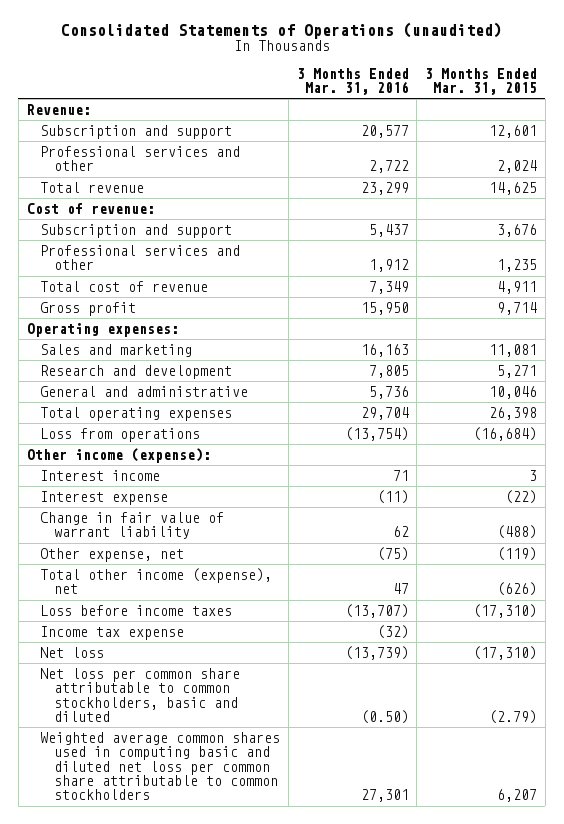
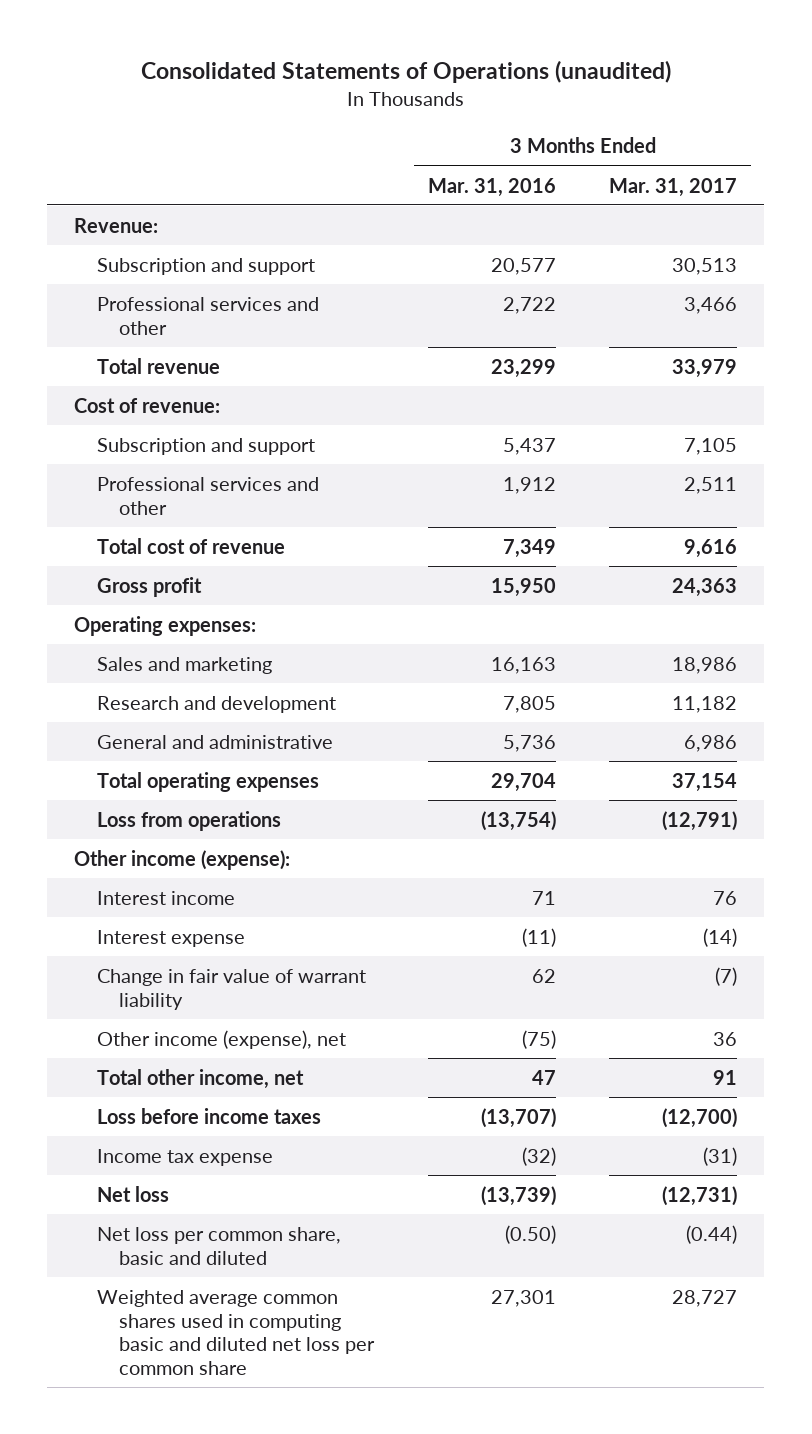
[424,67,537,95] 3 Months Ended Mar. 31, 2015 -> none
none -> [609,177,738,197] Mar. 31, 2017
[40,547,185,562] Other expense, net -> [96,1029,346,1049] Other income (expense), net
[40,567,273,595] Total other income (expense), net -> [96,1068,304,1089] Total other income, net
[40,667,241,722] Net loss per common share attributable to common stockholders, basic and diluted -> [96,1226,341,1265] Net loss per common share, basic and diluted
[40,731,281,801] Weighted average common shares used in computing basic and diluted net loss per common share attributable to common stockholders -> [96,1289,375,1375] Weighted average common shares used in computing basic and diluted net loss per common share

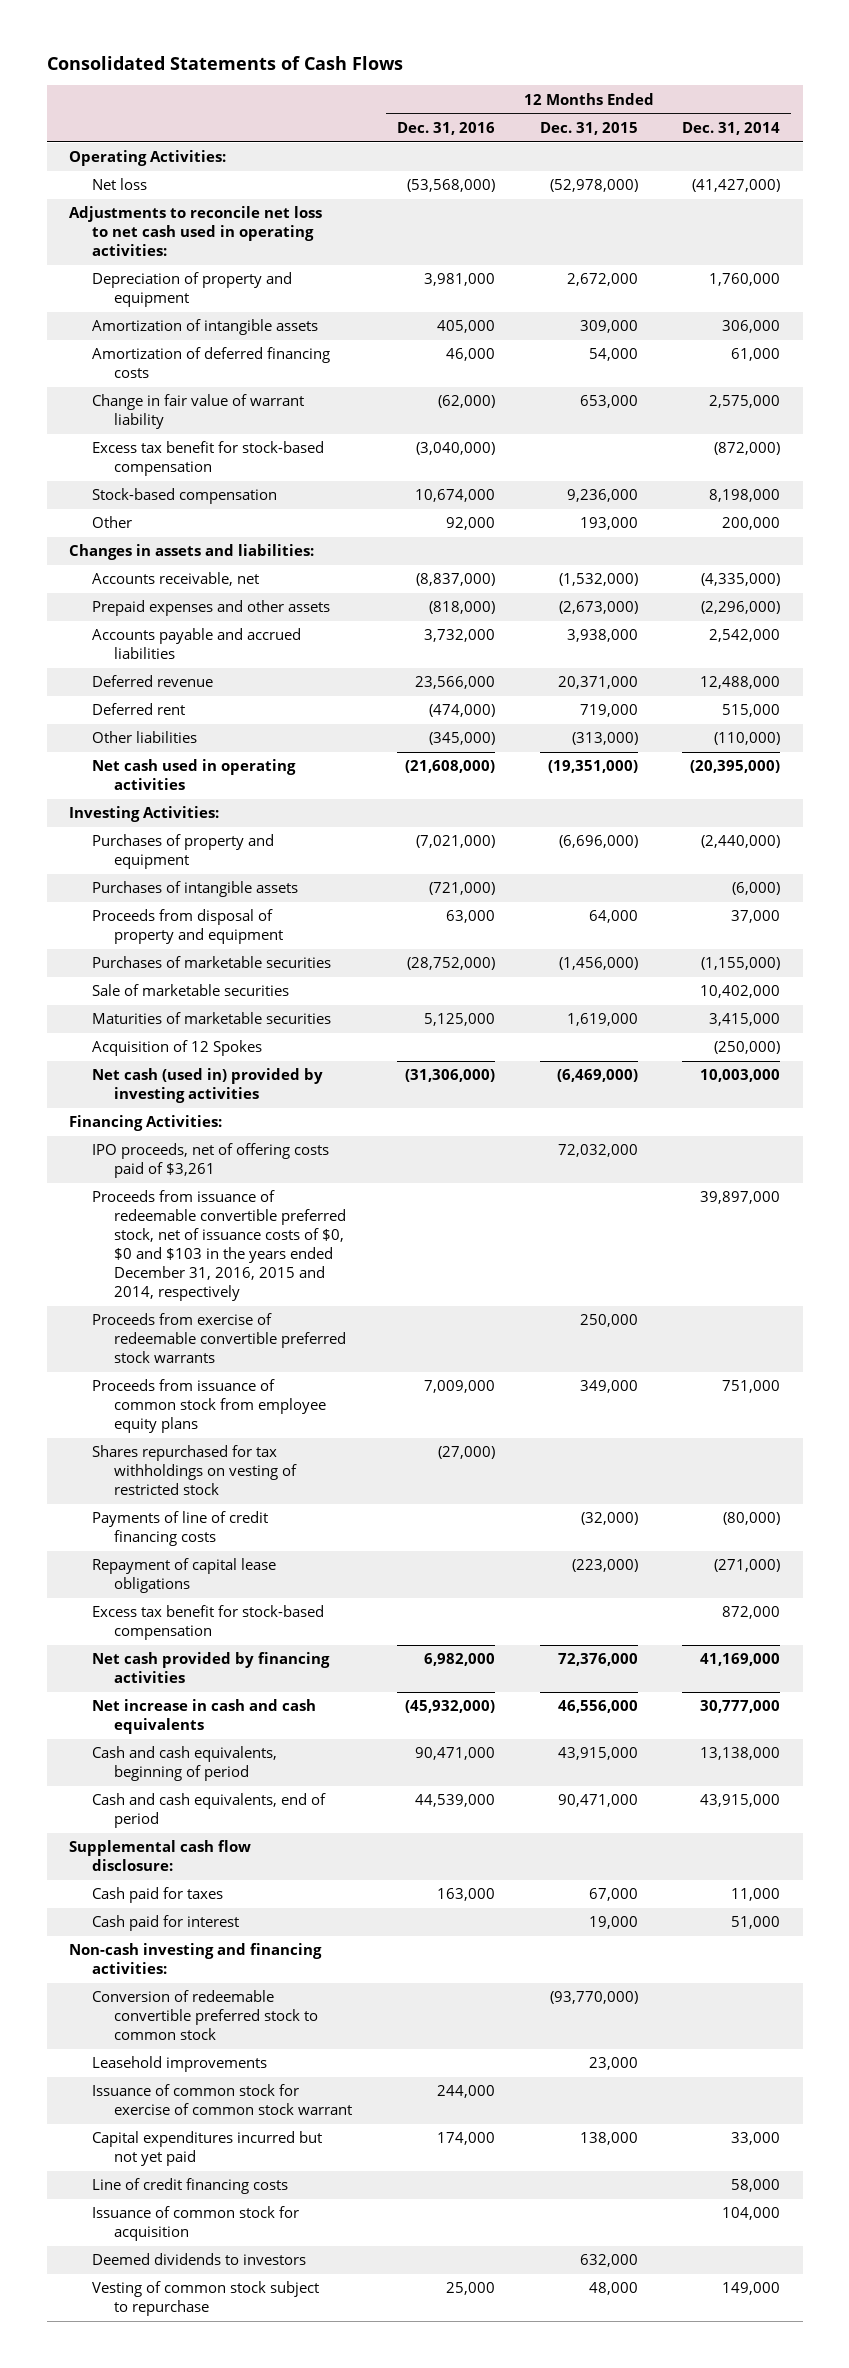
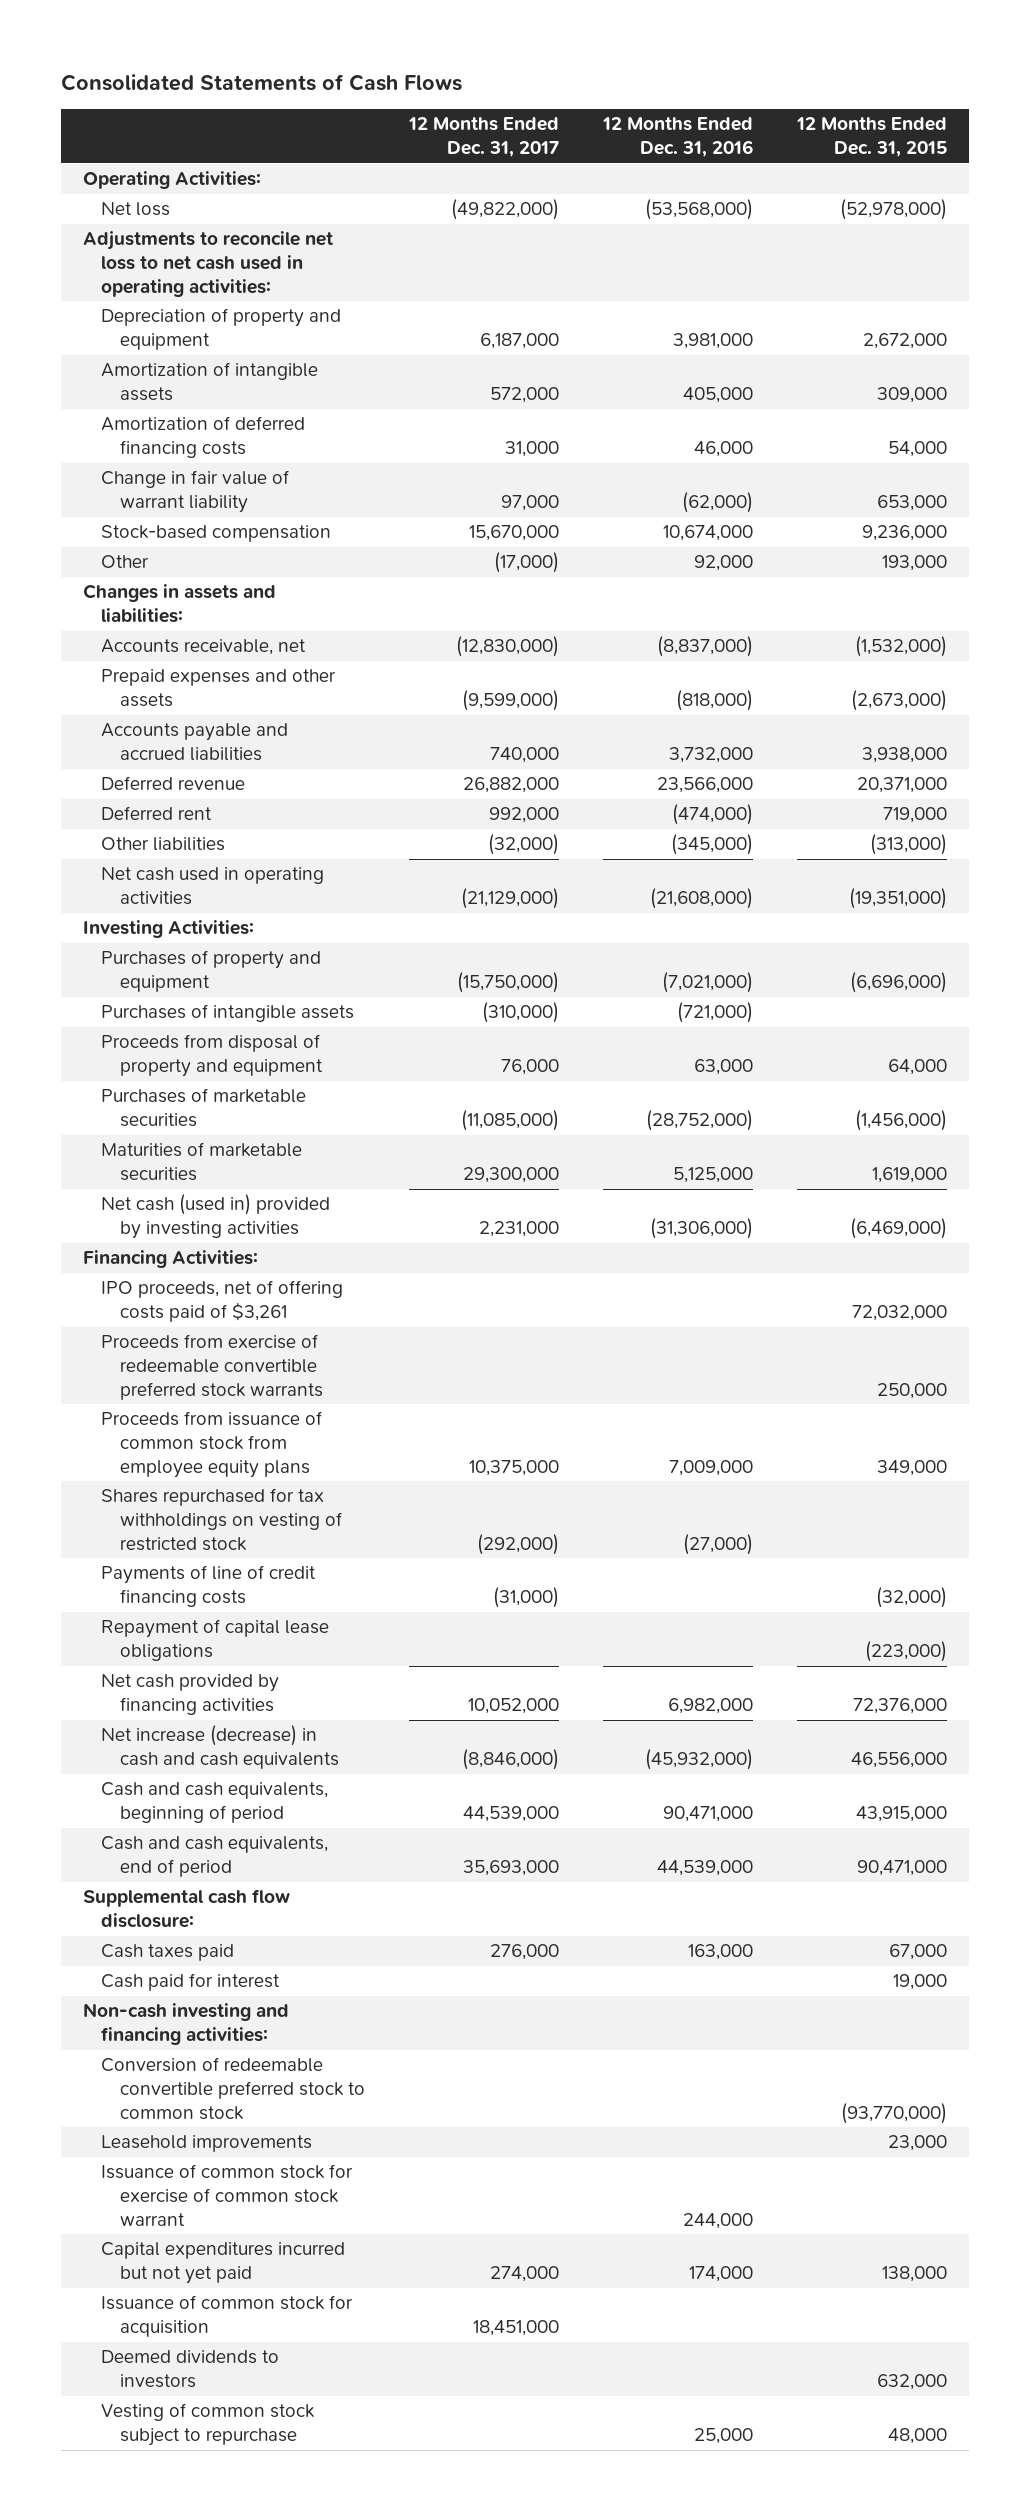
[682,121,781,135] Dec. 31, 2014 -> none
none -> [407,117,559,157] 12 Months Ended Dec. 31, 2017
[91,441,324,477] Excess tax benefit for stock-based compensation -> none
[91,984,289,997] Sale of marketable securities -> none
[91,1040,262,1057] Acquisition of 12 Spokes -> none
[91,1190,347,1302] Proceeds from issuance of redeemable convertible preferred stock, net of issuance costs of $0, $0 and $103 in the years ended December 31, 2016, 2015 and 2014, respectively -> none
[91,1605,324,1641] Excess tax benefit for stock-based compensation -> none
[91,1699,316,1735] Net increase in cash and cash equivalents -> [101,1725,339,1770] Net increase (decrease) in cash and cash equivalents
[91,1887,223,1904] Cash paid for taxes -> [101,1944,235,1962] Cash taxes paid
[91,2178,288,2195] Line of credit financing costs -> none

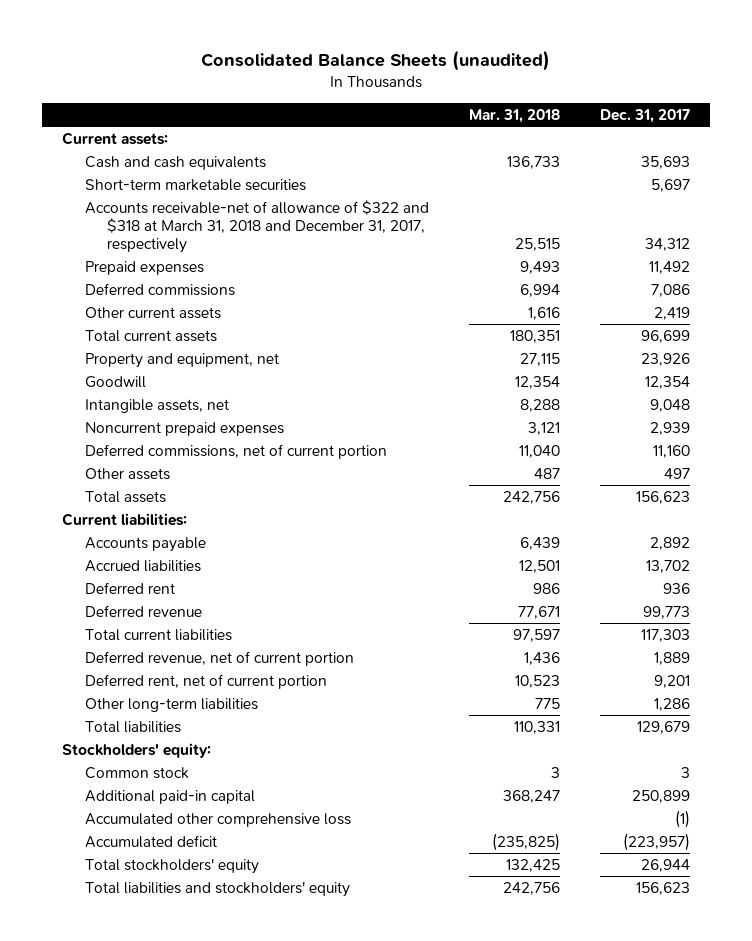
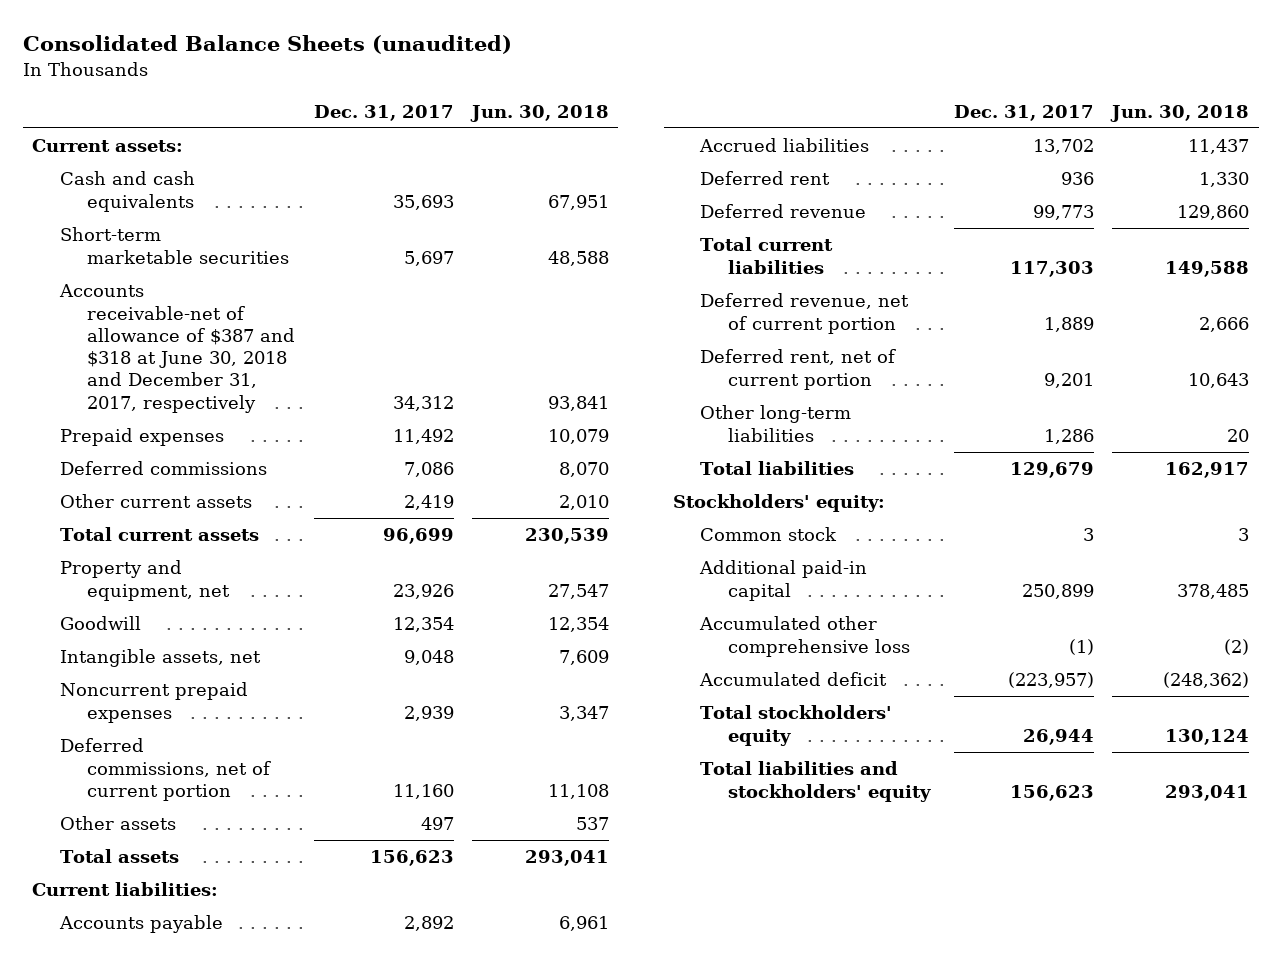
[468,108,560,123] Mar. 31, 2018 -> none
none -> [469,104,609,122] Jun. 30, 2018
[84,199,429,254] Accounts receivable-net of allowance of $322 and $318 at March 31, 2018 and December 31, 2017, respectively -> [58,284,296,413] Accounts receivable-net of allowance of $387 and $318 at June 30, 2018 and December 31, 2017, respectively

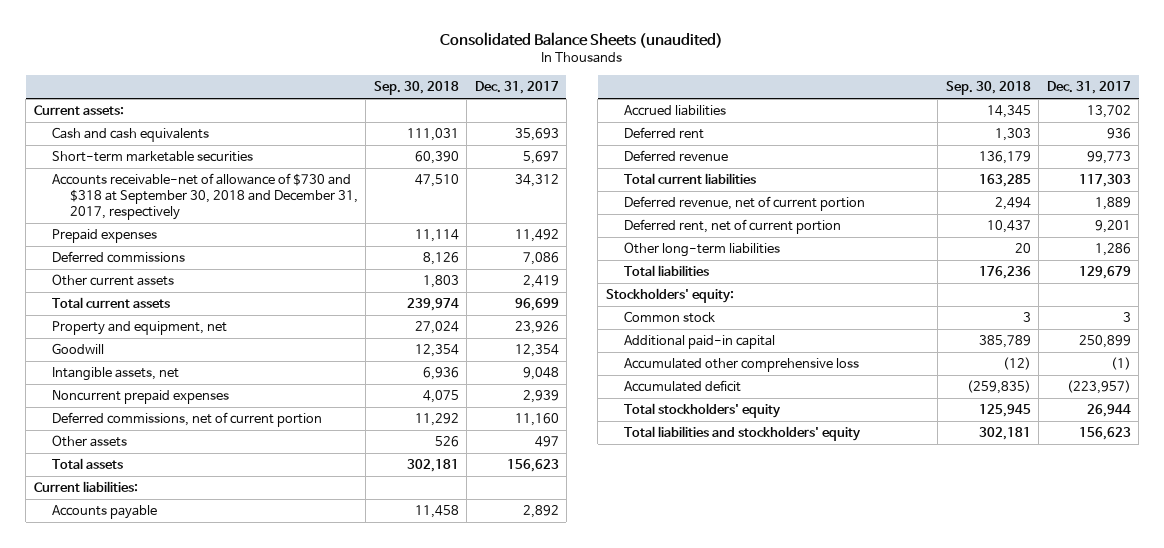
[469,104,609,122] Jun. 30, 2018 -> none
none -> [373,80,459,95] Sep. 30, 2018
[58,284,296,413] Accounts receivable-net of allowance of $387 and $318 at June 30, 2018 and December 31, 2017, respectively -> [51,173,358,220] Accounts receivable-net of allowance of $730 and $318 at September 30, 2018 and December 31, 2017, respectively

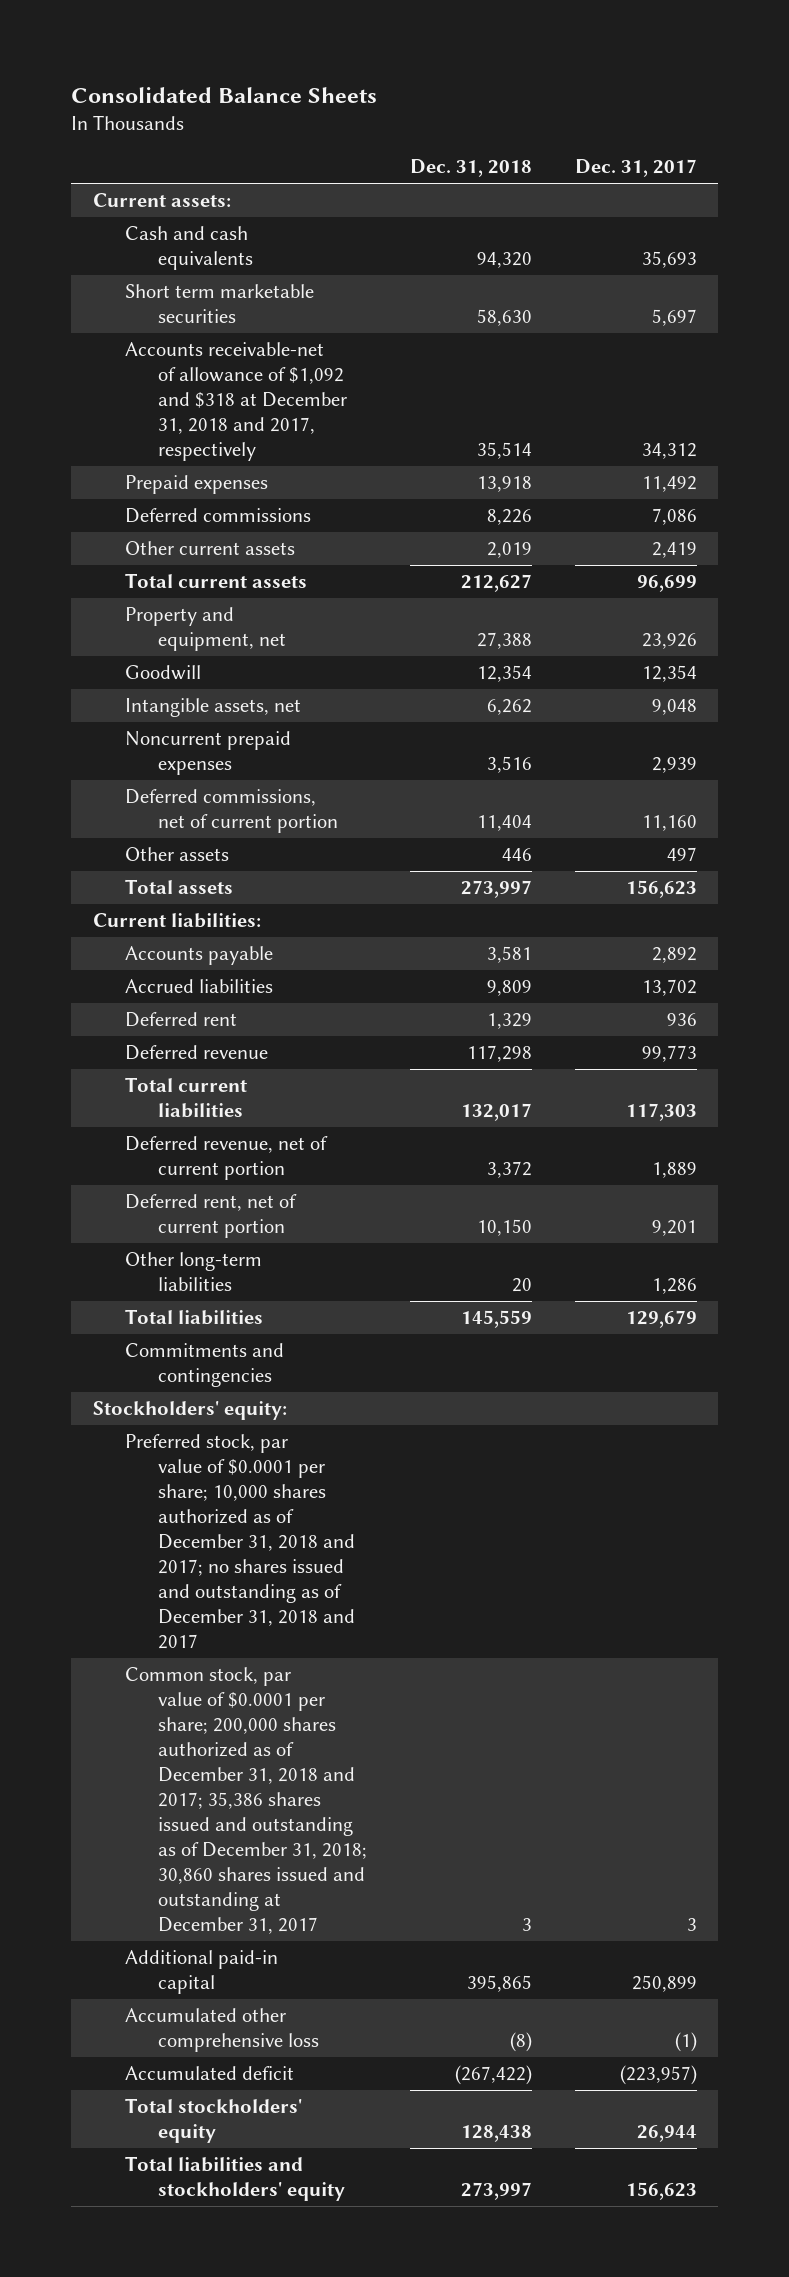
[440,32,724,49] Consolidated Balance Sheets (unaudited) -> [71,86,378,103] Consolidated Balance Sheets
[373,80,459,95] Sep. 30, 2018 -> none
none -> [409,159,532,178] Dec. 31, 2018
[51,151,253,163] Short-term marketable securities -> [125,284,315,324] Short term marketable securities
[51,173,358,220] Accounts receivable-net of allowance of $730 and $318 at September 30, 2018 and December 31, 2017, respectively -> [125,342,347,462] Accounts receivable-net of allowance of $1,092 and $318 at December 31, 2018 and 2017, respectively
none -> [125,1343,285,1388] Commitments and contingencies
none -> [125,1434,355,1650] Preferred stock, par value of $0.0001 per share; 10,000 shares authorized as of December 31, 2018 and 2017; no shares issued and outstanding as of December 31, 2018 and 2017
[623,311,715,324] Common stock -> [125,1667,367,1935] Common stock, par value of $0.0001 per share; 200,000 shares authorized as of December 31, 2018 and 2017; 35,386 shares issued and outstanding as of December 31, 2018; 30,860 shares issued and outstanding at December 31, 2017

